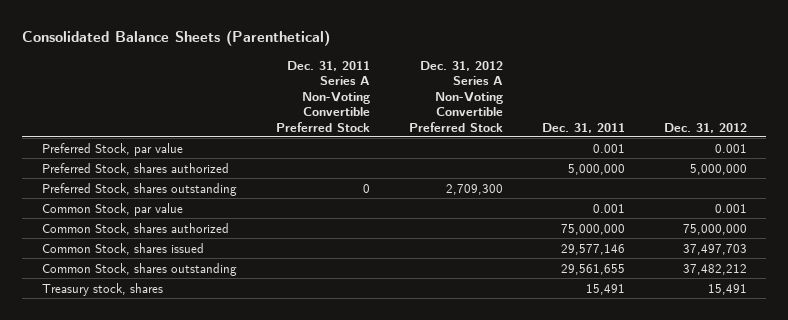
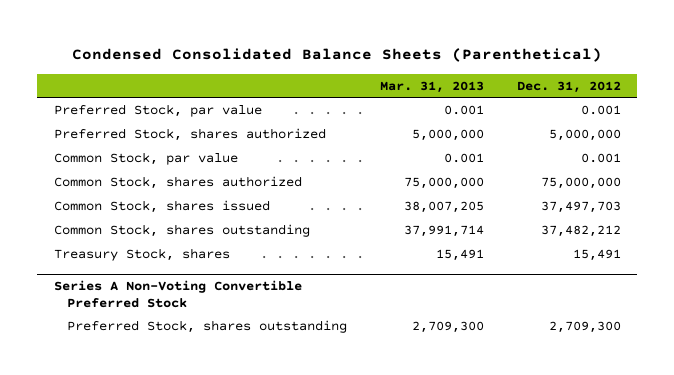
[22,30,331,47] Consolidated Balance Sheets (Parenthetical) -> [72,48,603,63] Condensed Consolidated Balance Sheets (Parenthetical)
[275,61,370,132] Dec. 31, 2011 Series A Non-Voting Convertible Preferred Stock -> none
[408,61,503,132] Dec. 31, 2012 Series A Non-Voting Convertible Preferred Stock -> none
[541,122,625,133] Dec. 31, 2011 -> none
none -> [380,80,485,93] Mar. 31, 2013
[41,182,237,196] Preferred Stock, shares outstanding -> none
[41,282,163,296] Treasury stock, shares -> [53,248,230,262] Treasury Stock, shares
none -> [53,280,302,308] Series A Non-Voting Convertible Preferred Stock
none -> [67,320,348,334] Preferred Stock, shares outstanding

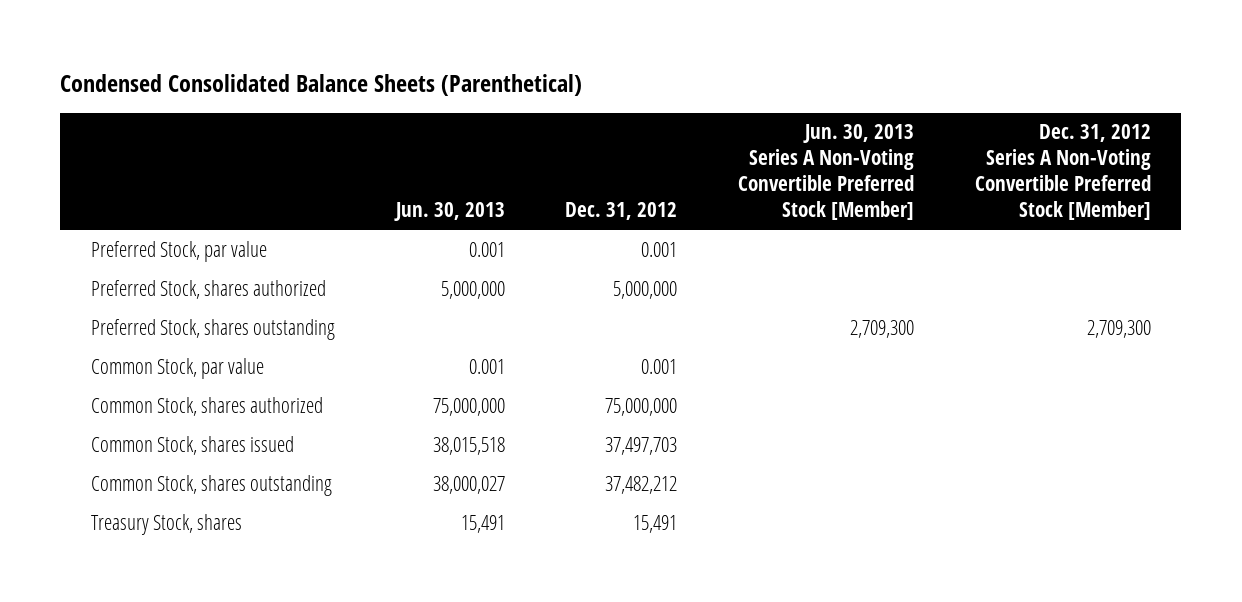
[380,80,485,93] Mar. 31, 2013 -> none
none -> [393,202,505,222] Jun. 30, 2013
none -> [738,124,915,221] Jun. 30, 2013 Series A Non-Voting Convertible Preferred Stock [Member]
none -> [974,124,1151,221] Dec. 31, 2012 Series A Non-Voting Convertible Preferred Stock [Member]
none -> [90,318,335,340] Preferred Stock, shares outstanding
[53,280,302,308] Series A Non-Voting Convertible Preferred Stock -> none
[67,320,348,334] Preferred Stock, shares outstanding -> none

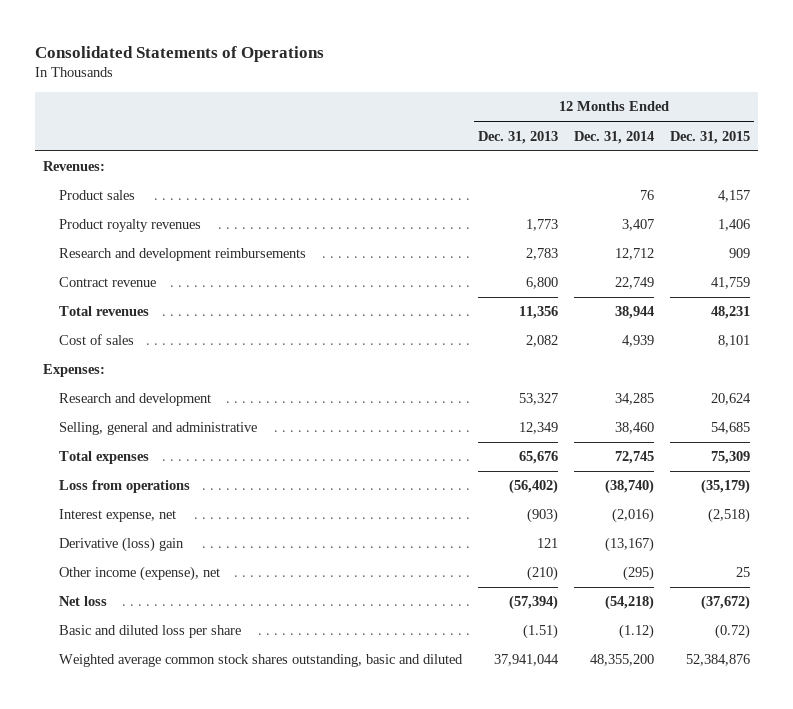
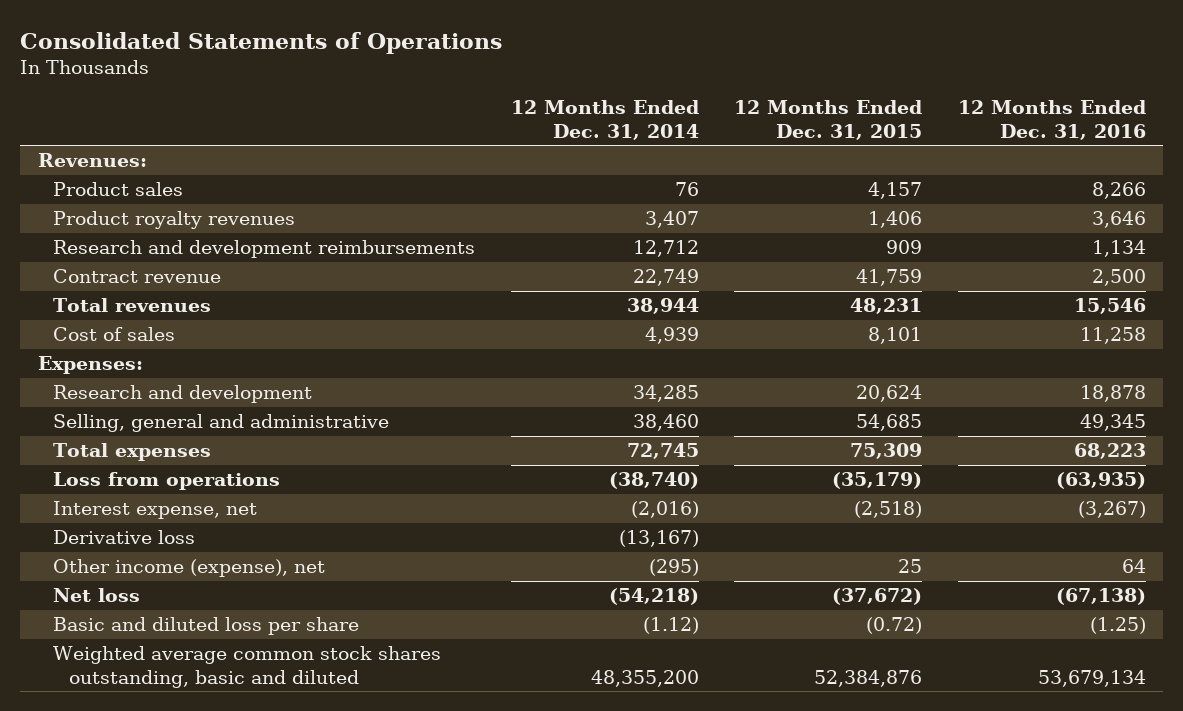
[478,130,559,144] Dec. 31, 2013 -> none
none -> [957,100,1146,140] 12 Months Ended Dec. 31, 2016
[59,537,185,553] Derivative (loss) gain -> [53,530,196,545] Derivative loss

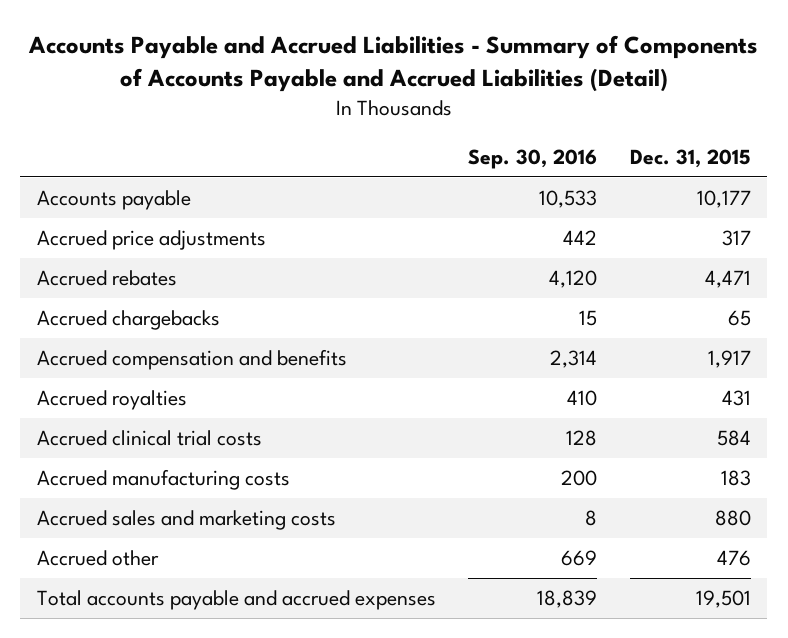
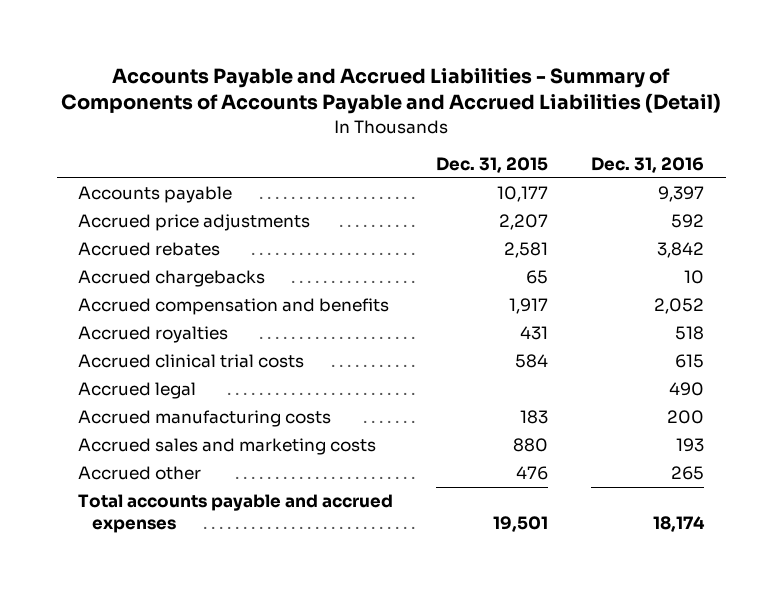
[468,148,598,169] Sep. 30, 2016 -> none
none -> [591,156,705,173] Dec. 31, 2016
[722,230,752,247] 317 -> [499,214,549,231] 2,207
[705,270,752,289] 4,471 -> [504,242,549,259] 2,581
none -> [78,382,197,400] Accrued legal

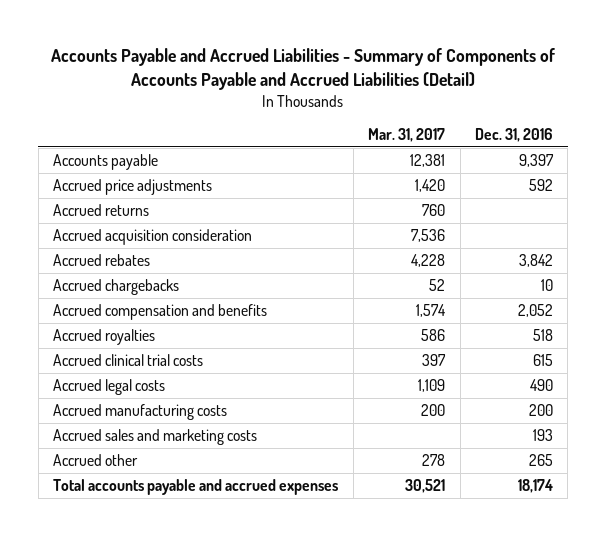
[436,156,549,173] Dec. 31, 2015 -> none
none -> [368,128,446,143] Mar. 31, 2017
none -> [53,203,150,216] Accrued returns
none -> [53,228,253,245] Accrued acquisition consideration
[78,382,197,400] Accrued legal -> [53,378,166,395] Accrued legal costs

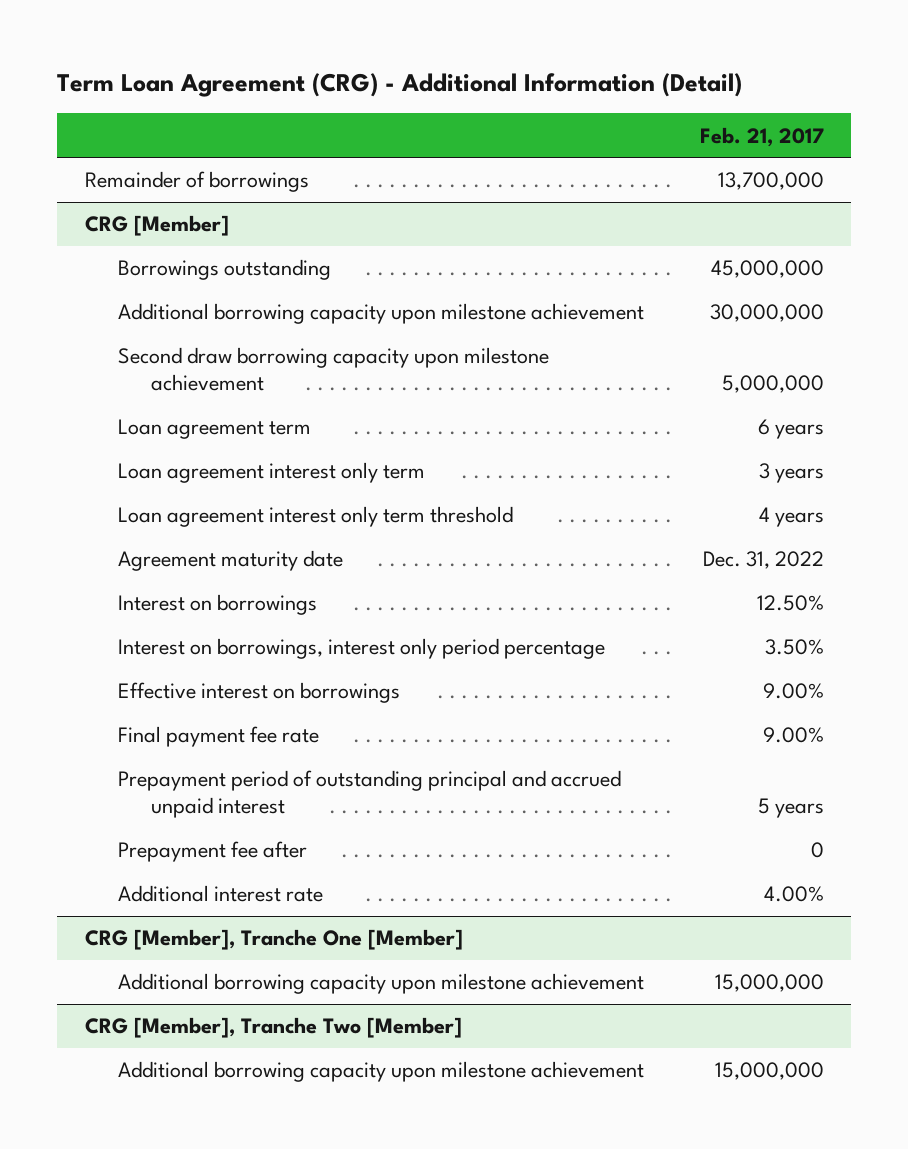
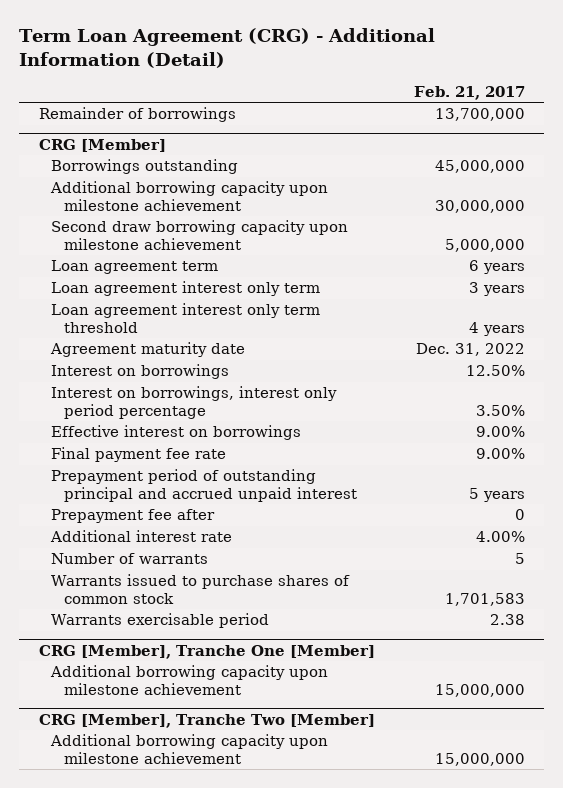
none -> [51,553,209,565] Number of warrants
none -> [51,574,351,604] Warrants issued to purchase shares of common stock
none -> [51,613,270,629] Warrants exercisable period

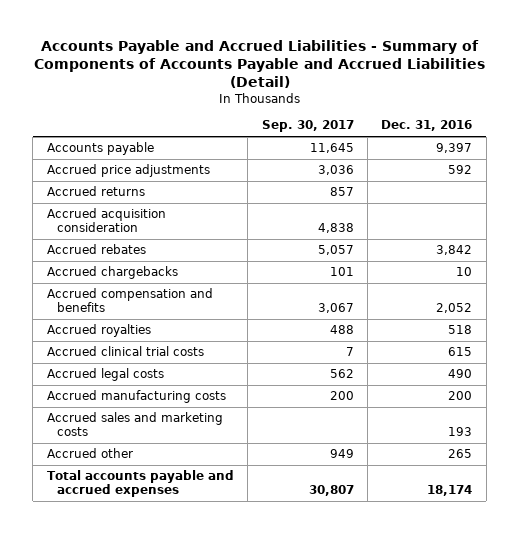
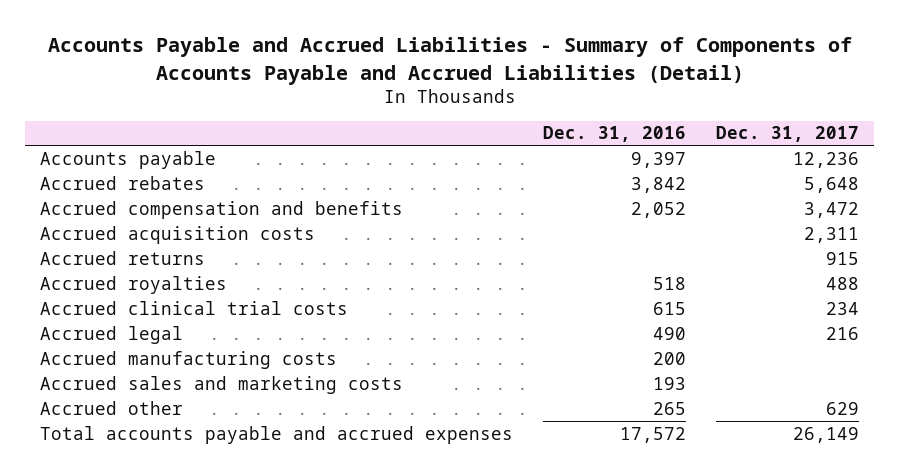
[261,120,354,133] Sep. 30, 2017 -> none
none -> [716,126,860,143] Dec. 31, 2017
[46,164,210,178] Accrued price adjustments -> none
[46,208,166,233] Accrued acquisition consideration -> none
[46,266,178,280] Accrued chargebacks -> none
none -> [40,225,316,244] Accrued acquisition costs
[46,186,145,197] Accrued returns -> [40,250,206,265] Accrued returns
[46,368,164,382] Accrued legal costs -> [40,325,184,344] Accrued legal
[427,485,473,497] 18,174 -> [620,426,687,443] 17,572

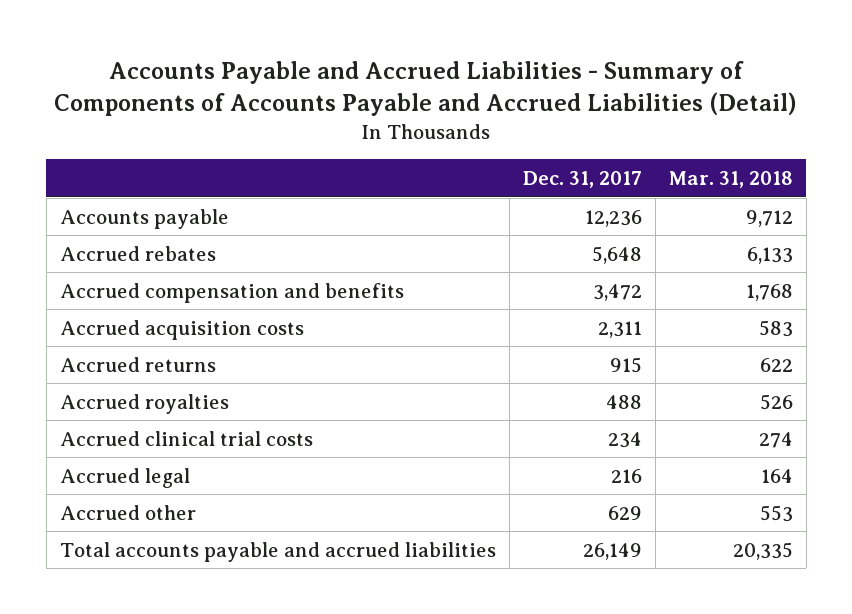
[543,126,687,143] Dec. 31, 2016 -> none
none -> [668,171,793,189] Mar. 31, 2018
[40,350,338,369] Accrued manufacturing costs -> none
[40,375,404,394] Accrued sales and marketing costs -> none
[40,425,514,444] Total accounts payable and accrued expenses -> [59,541,496,562] Total accounts payable and accrued liabilities

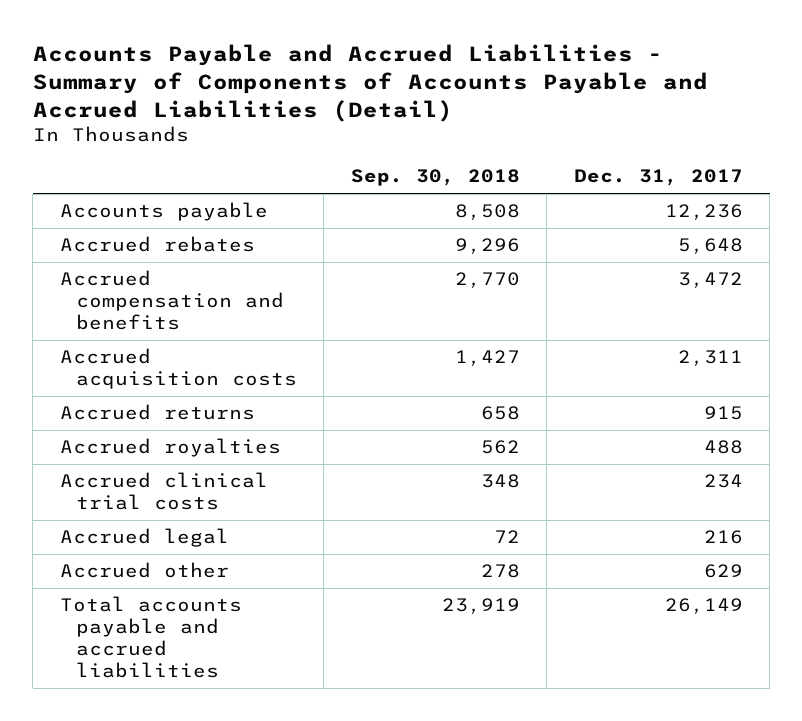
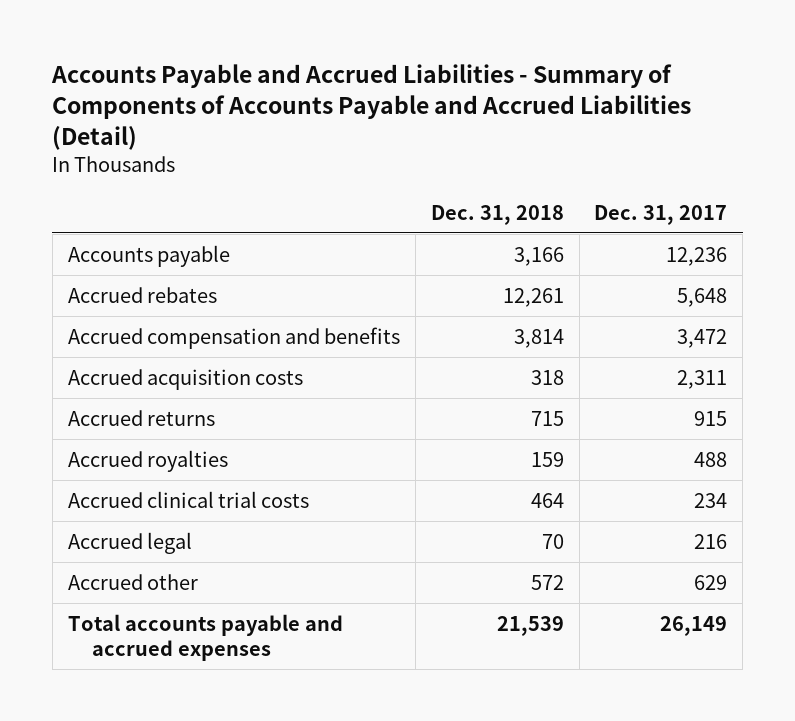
[350,169,520,187] Sep. 30, 2018 -> none
none -> [430,204,564,225] Dec. 31, 2018
[59,596,242,679] Total accounts payable and accrued liabilities -> [67,613,343,661] Total accounts payable and accrued expenses

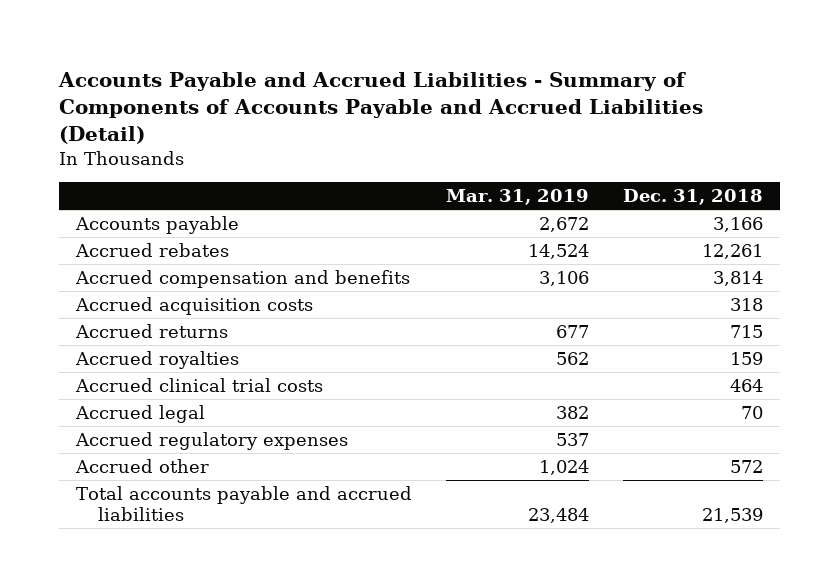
[594,204,728,225] Dec. 31, 2017 -> none
none -> [446,189,590,206] Mar. 31, 2019
none -> [75,431,349,450] Accrued regulatory expenses
[67,613,343,661] Total accounts payable and accrued expenses -> [76,485,413,522] Total accounts payable and accrued liabilities

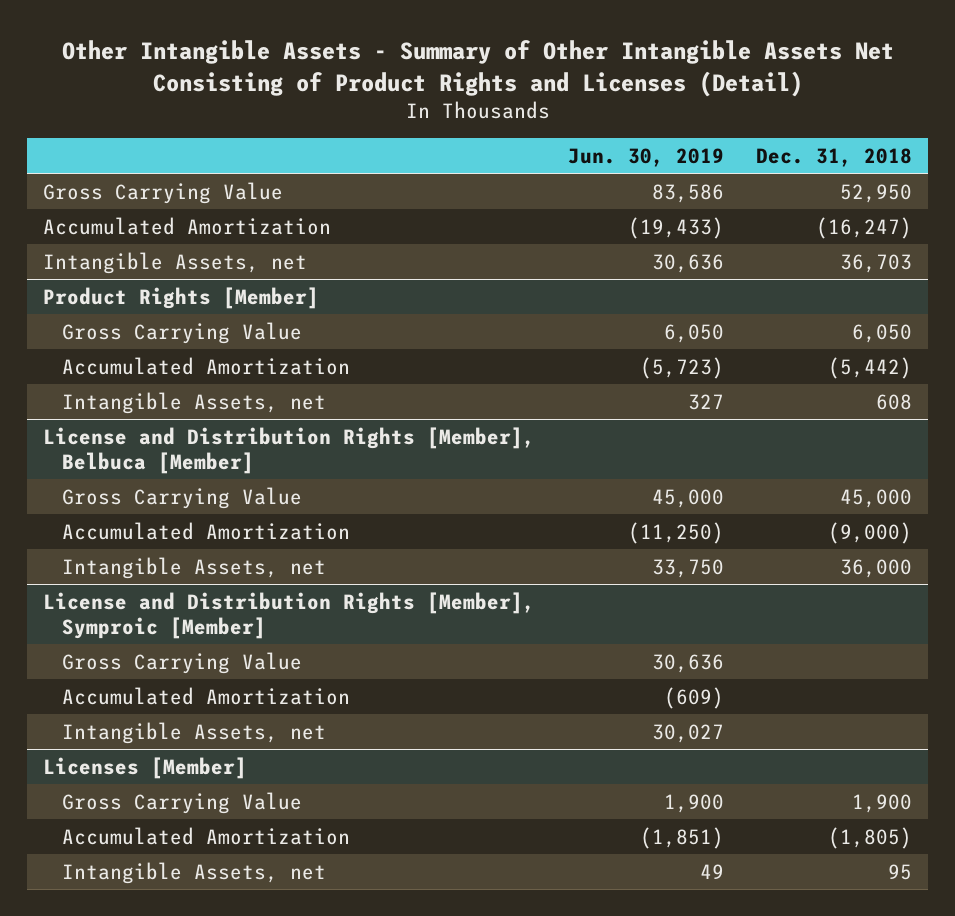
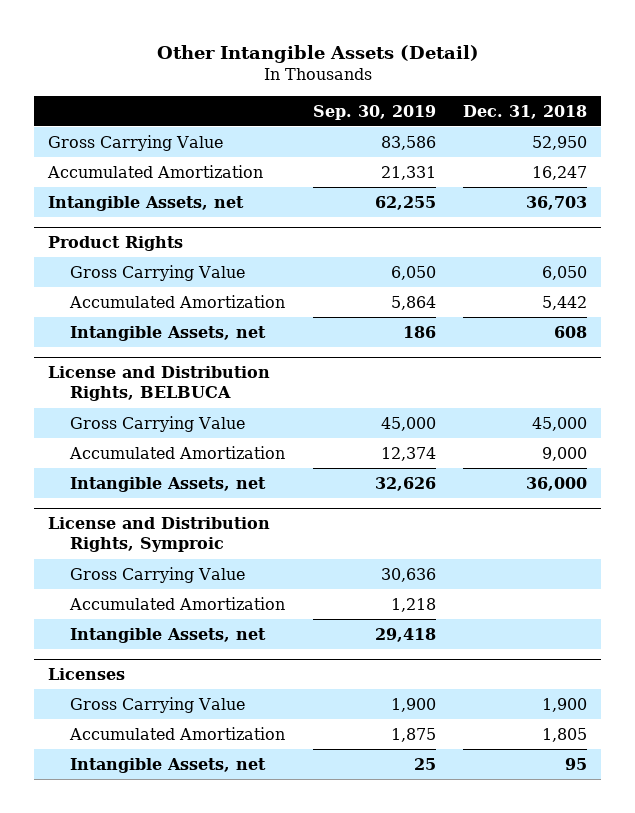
[61,39,894,97] Other Intangible Assets - Summary of Other Intangible Assets Net Consisting of Product Rights and Licenses (Detail) -> [156,44,479,63] Other Intangible Assets (Detail)
[567,147,724,167] Jun. 30, 2019 -> none
none -> [312,104,436,120] Sep. 30, 2019
[815,216,912,239] (16,247) -> [532,165,588,180] 16,247
[43,286,320,309] Product Rights [Member] -> [47,236,183,252] Product Rights
[827,356,912,379] (5,442) -> [542,295,588,310] 5,442
[43,426,536,474] License and Distribution Rights [Member], Belbuca [Member] -> [47,366,270,402] License and Distribution Rights, BELBUCA
[827,521,912,544] (9,000) -> [542,446,588,461] 9,000
[43,591,536,639] License and Distribution Rights [Member], Symproic [Member] -> [47,517,270,553] License and Distribution Rights, Symproic
[43,756,248,779] Licenses [Member] -> [47,668,125,681] Licenses
[827,826,912,849] (1,805) -> [542,727,588,742] 1,805

